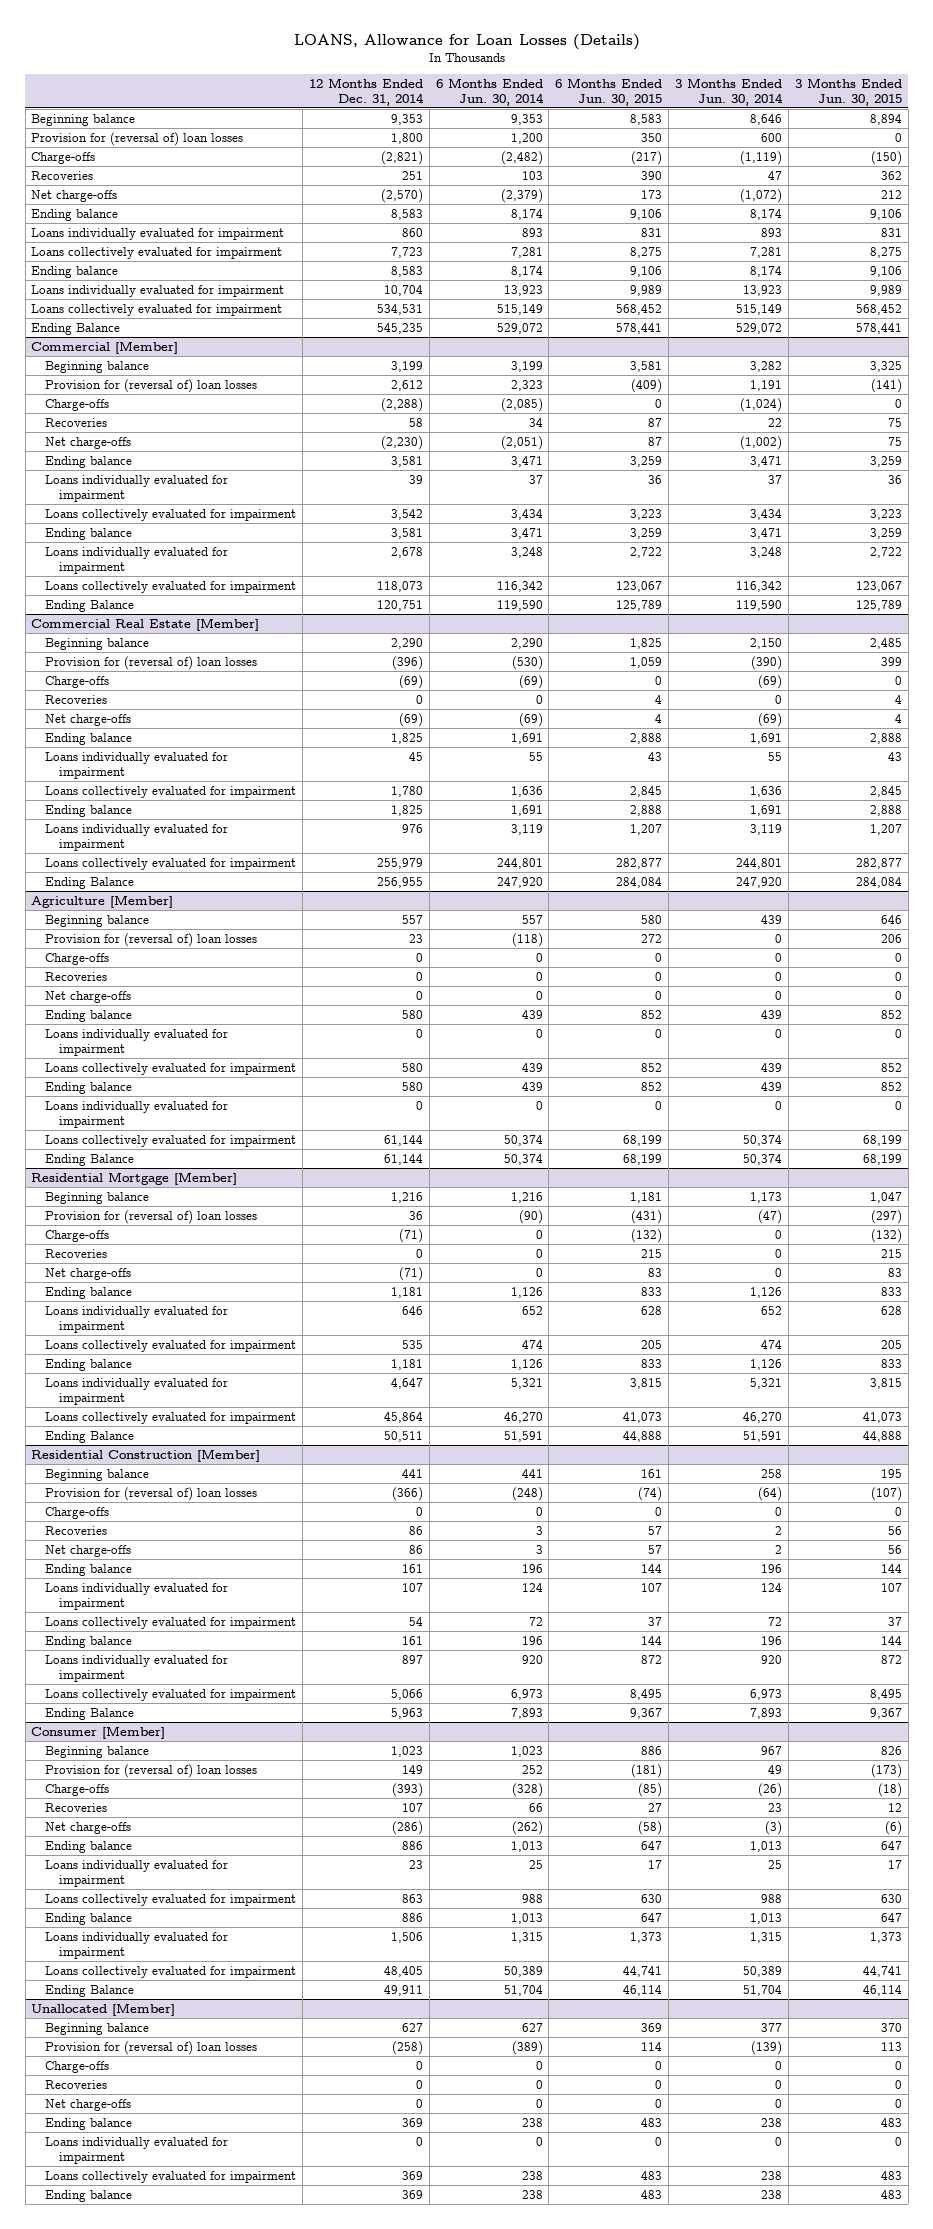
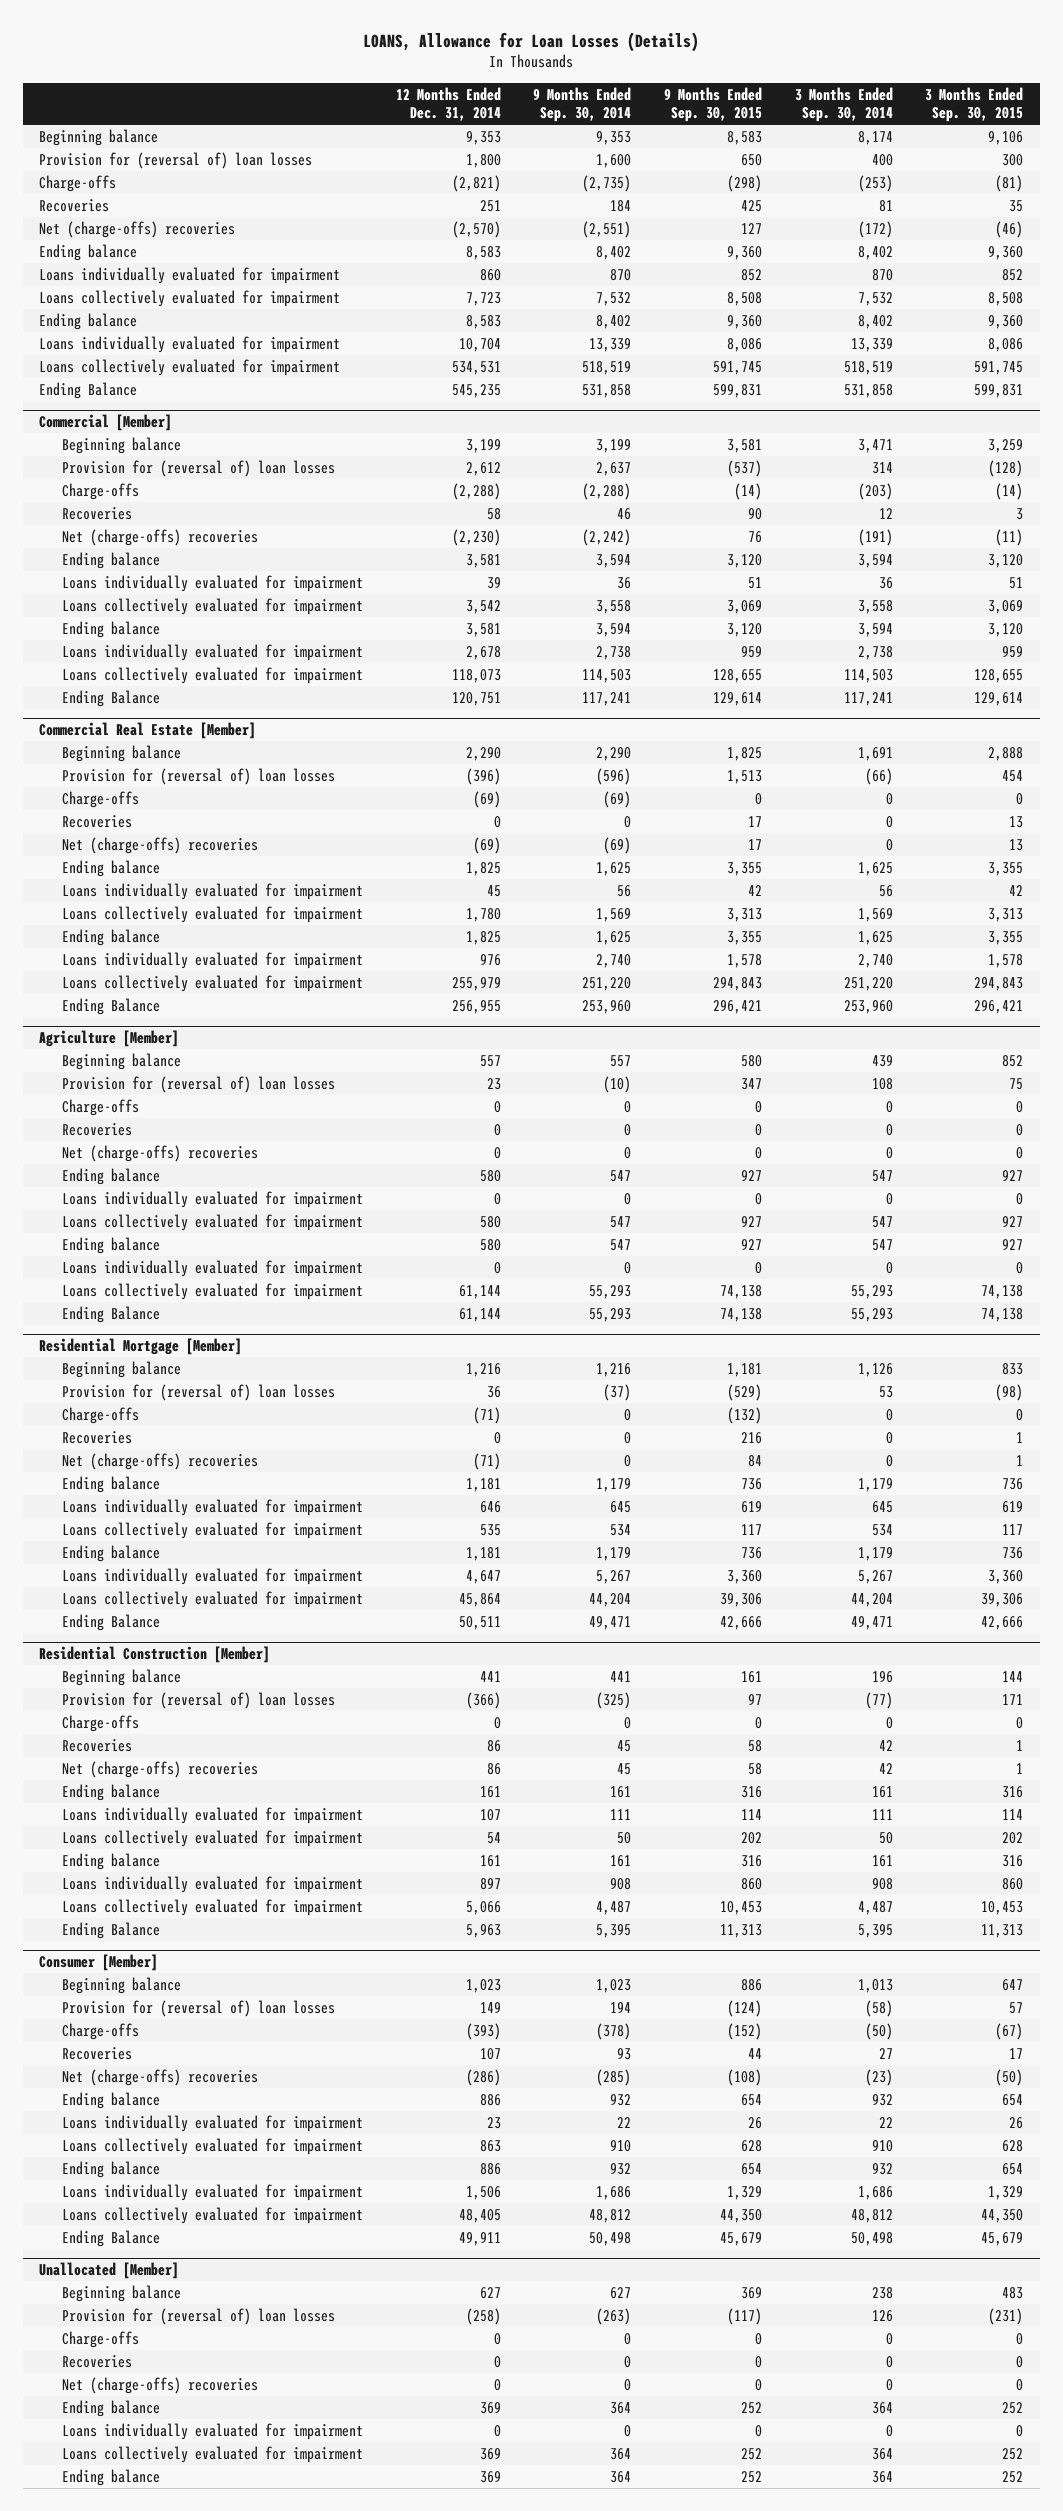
[435,78,544,106] 6 Months Ended Jun. 30, 2014 -> none
[555,78,663,106] 6 Months Ended Jun. 30, 2015 -> none
[675,78,784,106] 3 Months Ended Jun. 30, 2014 -> none
[794,78,902,106] 3 Months Ended Jun. 30, 2015 -> none
none -> [533,86,632,123] 9 Months Ended Sep. 30, 2014
none -> [663,86,762,123] 9 Months Ended Sep. 30, 2015
none -> [794,86,893,123] 3 Months Ended Sep. 30, 2014
none -> [925,86,1024,123] 3 Months Ended Sep. 30, 2015
[31,189,118,202] Net charge-offs -> [39,220,236,238] Net (charge-offs) recoveries
[45,436,132,449] Net charge-offs -> [61,528,258,546] Net (charge-offs) recoveries
[45,713,132,726] Net charge-offs -> [61,836,258,854] Net (charge-offs) recoveries
[45,990,132,1003] Net charge-offs -> [61,1144,258,1162] Net (charge-offs) recoveries
[45,1267,132,1280] Net charge-offs -> [61,1452,258,1470] Net (charge-offs) recoveries
[45,1544,132,1557] Net charge-offs -> [61,1760,258,1778] Net (charge-offs) recoveries
[45,1821,132,1834] Net charge-offs -> [61,2068,258,2086] Net (charge-offs) recoveries
[45,2098,132,2111] Net charge-offs -> [61,2376,258,2394] Net (charge-offs) recoveries

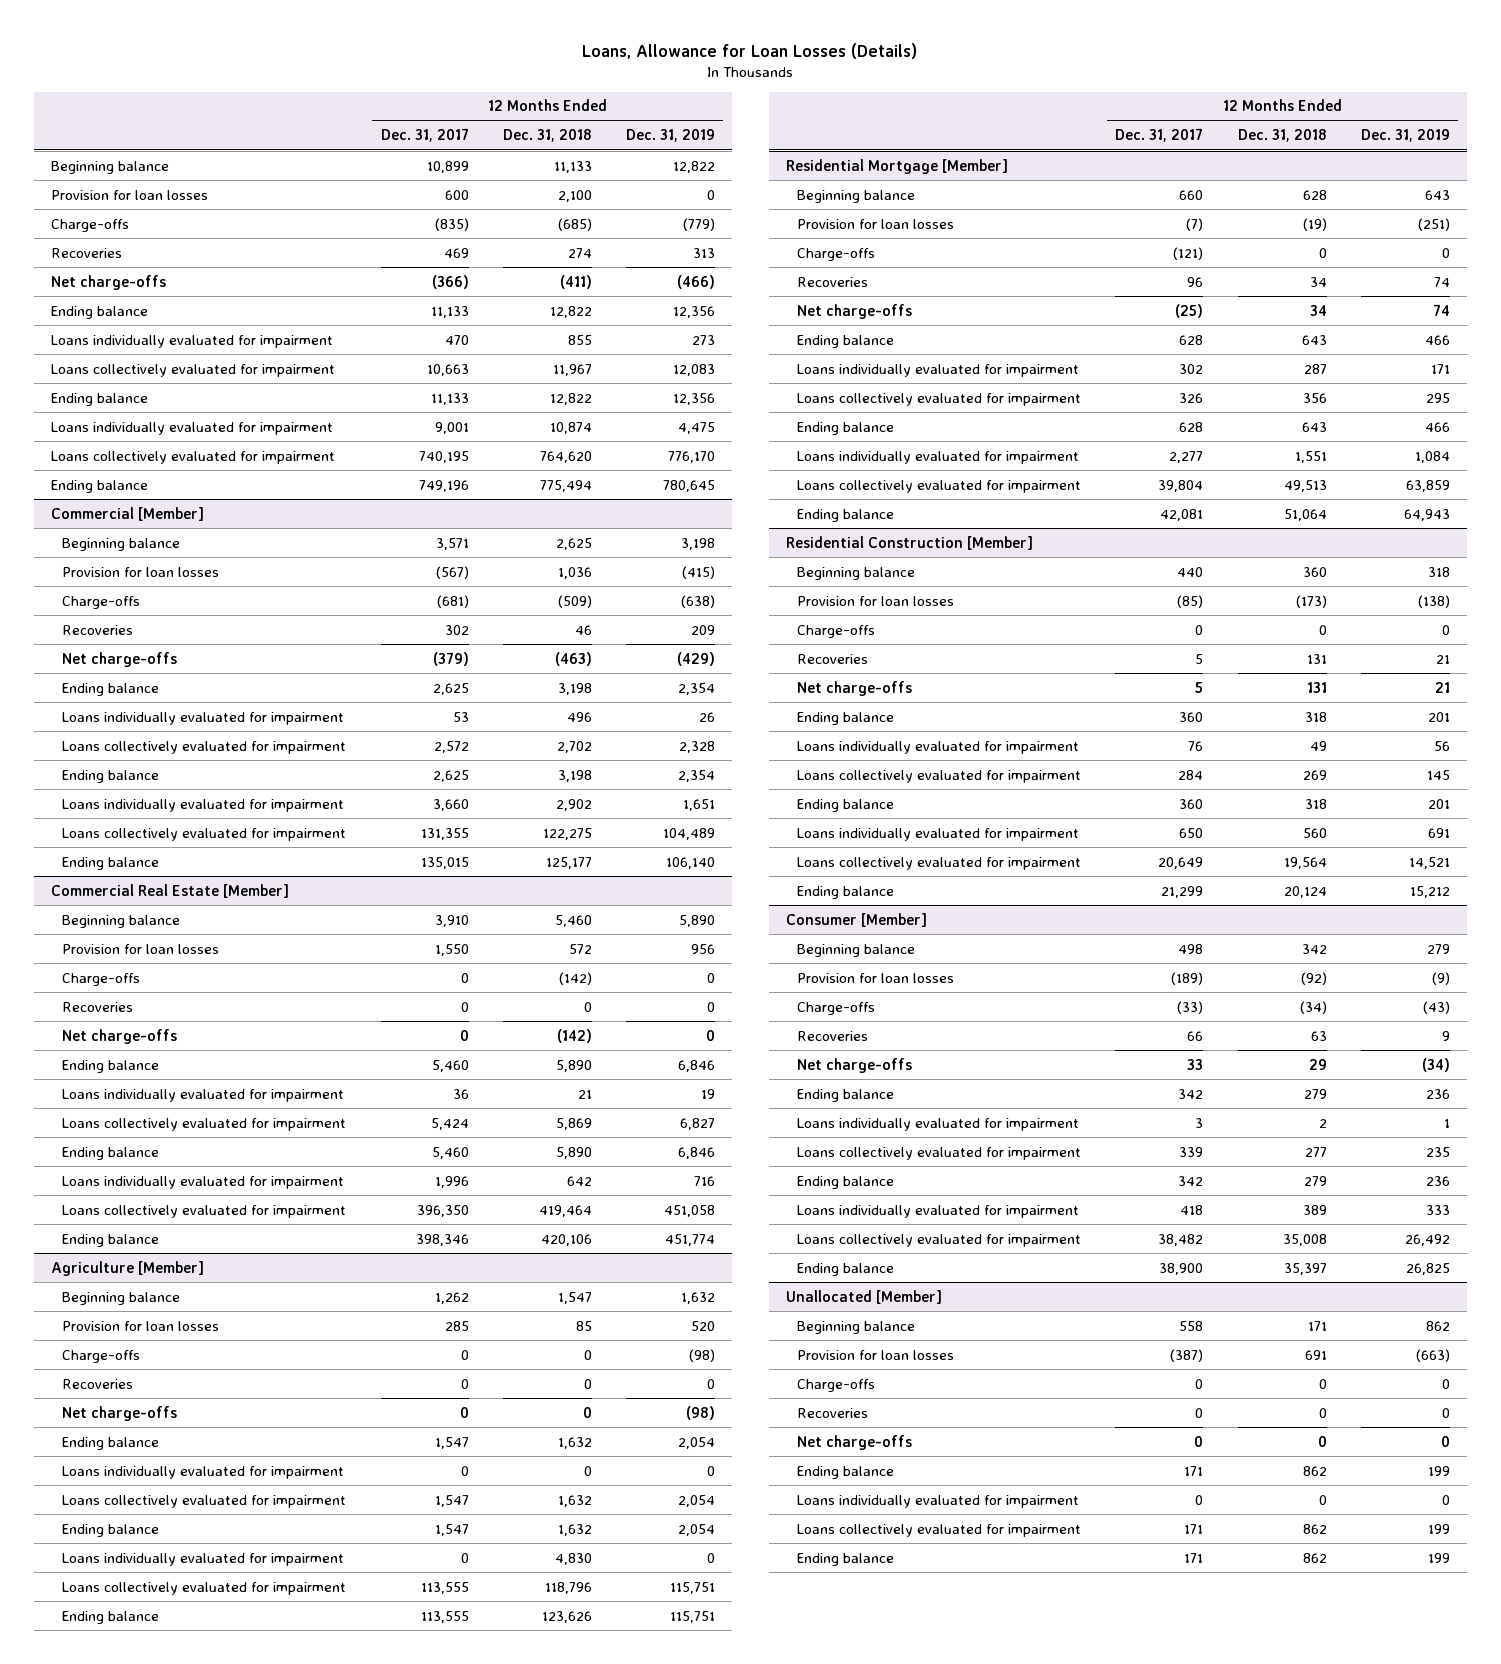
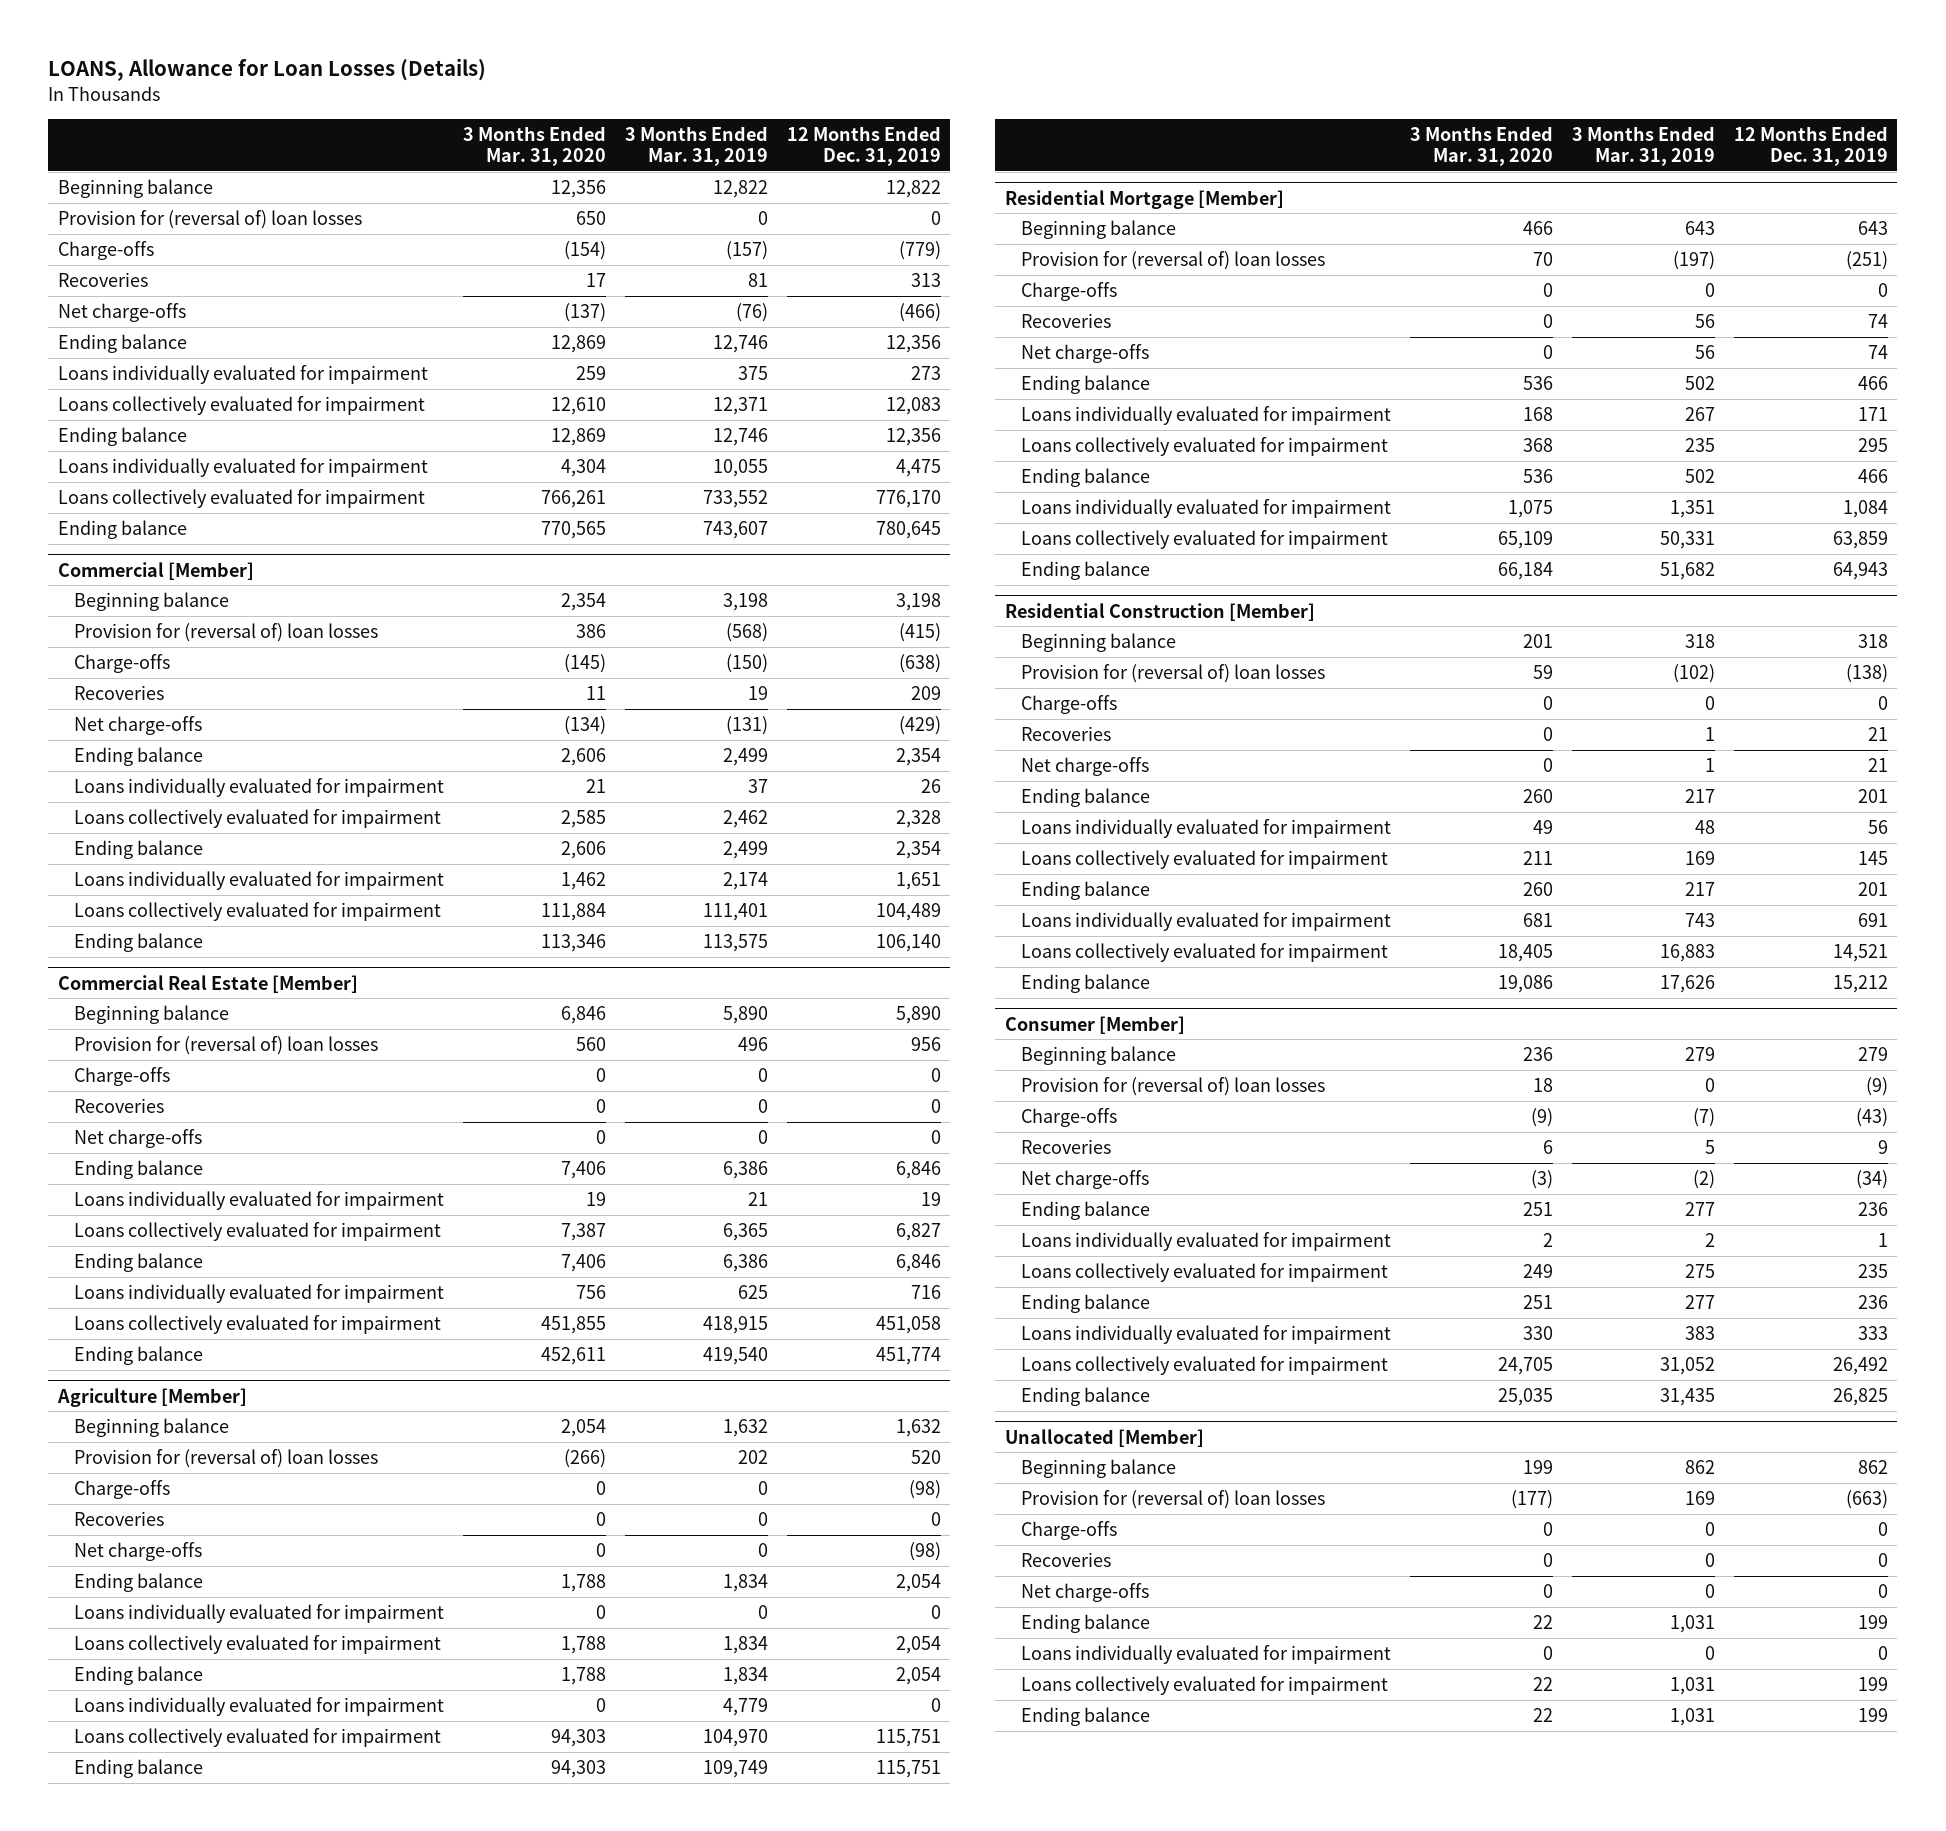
[582,43,918,60] Loans, Allowance for Loan Losses (Details) -> [48,58,487,82] LOANS, Allowance for Loan Losses (Details)
[380,128,469,143] Dec. 31, 2017 -> none
[502,129,592,143] Dec. 31, 2018 -> none
none -> [463,125,607,166] 3 Months Ended Mar. 31, 2020
none -> [625,125,769,166] 3 Months Ended Mar. 31, 2019
[51,189,209,200] Provision for loan losses -> [57,210,362,230] Provision for (reversal of) loan losses
[62,566,220,577] Provision for loan losses -> [74,623,379,643] Provision for (reversal of) loan losses
[62,943,220,954] Provision for loan losses -> [74,1036,379,1056] Provision for (reversal of) loan losses
[62,1320,220,1331] Provision for loan losses -> [74,1449,379,1469] Provision for (reversal of) loan losses
[797,218,955,229] Provision for loan losses -> [1021,251,1326,271] Provision for (reversal of) loan losses
[797,595,955,606] Provision for loan losses -> [1021,664,1326,684] Provision for (reversal of) loan losses
[797,972,955,983] Provision for loan losses -> [1021,1077,1326,1097] Provision for (reversal of) loan losses
[797,1349,955,1360] Provision for loan losses -> [1021,1490,1326,1510] Provision for (reversal of) loan losses

